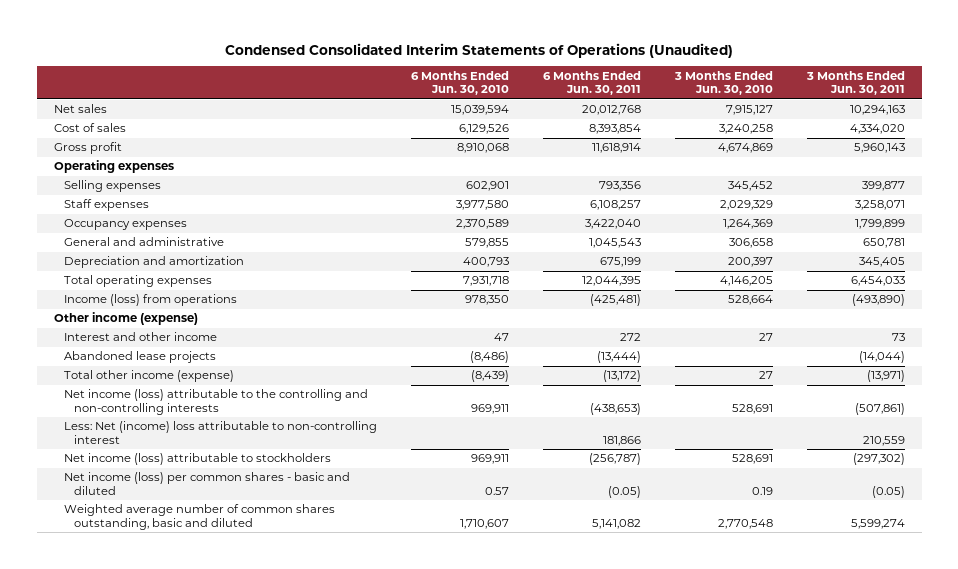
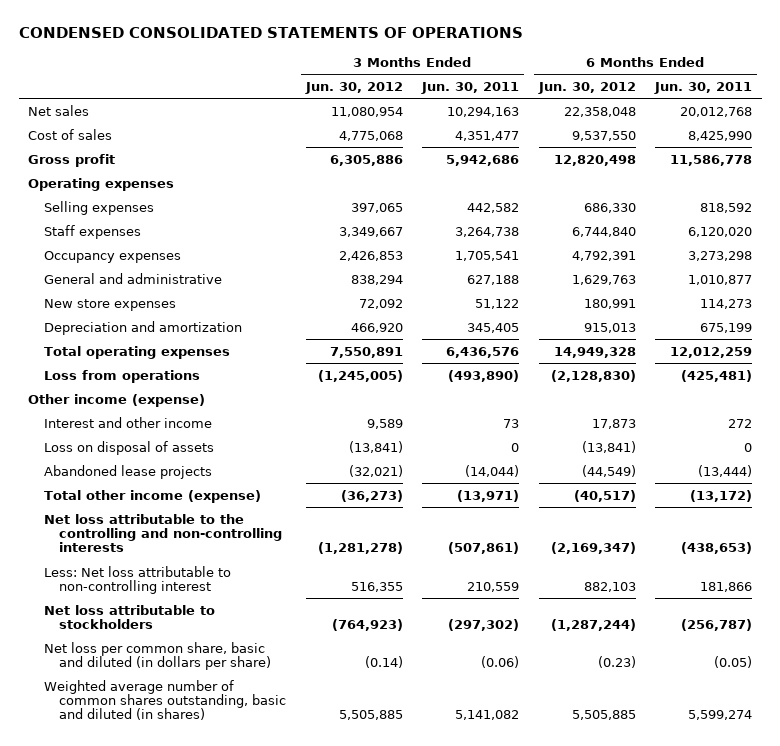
[225,42,734,58] Condensed Consolidated Interim Statements of Operations (Unaudited) -> [18,26,523,38] CONDENSED CONSOLIDATED STATEMENTS OF OPERATIONS
[410,70,509,96] 6 Months Ended Jun. 30, 2010 -> none
[673,70,773,96] 3 Months Ended Jun. 30, 2010 -> none
none -> [304,81,403,94] Jun. 30, 2012
none -> [537,81,636,94] Jun. 30, 2012
[588,124,641,135] 8,393,854 -> [688,130,753,141] 8,425,990
[849,124,905,135] 4,334,020 -> [455,130,520,141] 4,351,477
[591,143,641,154] 11,618,914 -> [670,154,753,166] 11,586,778
[853,143,905,154] 5,960,143 -> [446,154,520,166] 5,942,686
[598,181,641,192] 793,356 -> [700,202,753,213] 818,592
[861,181,905,192] 399,877 -> [467,202,520,213] 442,582
[589,200,641,211] 6,108,257 -> [688,226,753,237] 6,120,020
[854,200,905,211] 3,258,071 -> [455,226,520,237] 3,264,738
[584,219,641,230] 3,422,040 -> [688,250,753,261] 3,273,298
[854,219,905,230] 1,799,899 -> [455,250,520,261] 1,705,541
[588,238,641,249] 1,045,543 -> [688,274,753,285] 1,010,877
[862,238,905,249] 650,781 -> [467,274,520,285] 627,188
none -> [43,298,176,311] New store expenses
[581,276,641,287] 12,044,395 -> [670,346,753,358] 12,012,259
[850,276,905,287] 6,454,033 -> [446,346,520,358] 6,436,576
[63,294,237,307] Income (loss) from operations -> [43,369,200,383] Loss from operations
none -> [43,440,214,455] Loss on disposal of assets
[63,389,368,416] Net income (loss) attributable to the controlling and non-controlling interests -> [43,513,283,553] Net loss attributable to the controlling and non-controlling interests
[63,421,377,445] Less: Net (income) loss attributable to non-controlling interest -> [43,565,231,595] Less: Net loss attributable to non-controlling interest
[63,453,331,466] Net income (loss) attributable to stockholders -> [43,604,215,630] Net loss attributable to stockholders
[63,472,350,496] Net income (loss) per common shares - basic and diluted -> [43,641,272,671] Net loss per common share, basic and diluted (in dollars per share)
[871,486,905,499] (0.05) -> [481,656,520,669] (0.06)
[63,504,335,531] Weighted average number of common shares outstanding, basic and diluted -> [43,679,287,721] Weighted average number of common shares outstanding, basic and diluted (in shares)
[591,519,641,530] 5,141,082 -> [688,710,753,721] 5,599,274
[850,519,905,530] 5,599,274 -> [455,710,520,721] 5,141,082

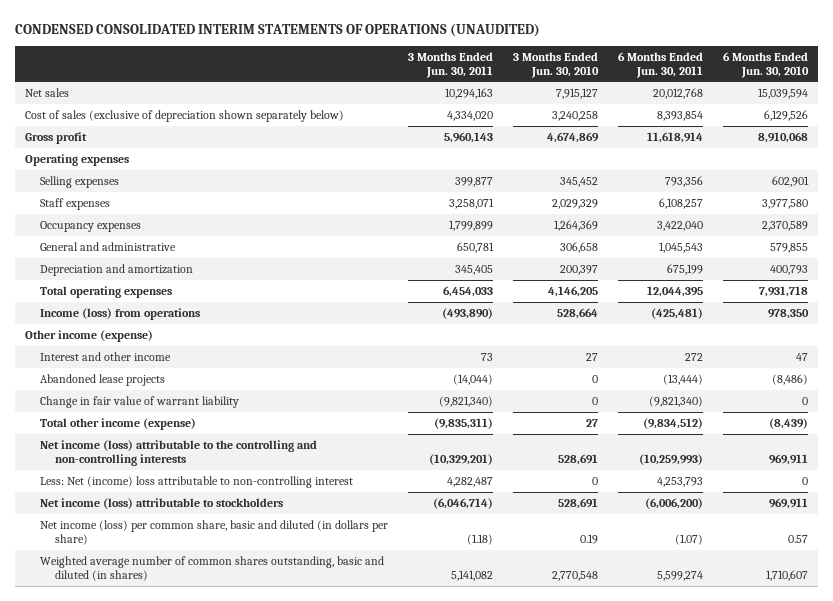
[18,26,523,38] CONDENSED CONSOLIDATED STATEMENTS OF OPERATIONS -> [15,22,541,37] CONDENSED CONSOLIDATED INTERIM STATEMENTS OF OPERATIONS (UNAUDITED)
[304,81,403,94] Jun. 30, 2012 -> none
[537,81,636,94] Jun. 30, 2012 -> none
none -> [513,51,600,78] 3 Months Ended Jun. 30, 2010
none -> [722,51,809,78] 6 Months Ended Jun. 30, 2010
[28,128,113,140] Cost of sales -> [25,109,345,122] Cost of sales (exclusive of depreciation shown separately below)
[455,130,520,141] 4,351,477 -> [447,110,494,121] 4,334,020
[688,130,753,141] 8,425,990 -> [657,110,704,121] 8,393,854
[446,154,520,166] 5,942,686 -> [444,131,494,143] 5,960,143
[670,154,753,166] 11,586,778 -> [647,131,704,143] 11,618,914
[43,298,176,311] New store expenses -> none
[467,202,520,213] 442,582 -> [455,176,494,187] 399,877
[700,202,753,213] 818,592 -> [665,175,704,187] 793,356
[455,226,520,237] 3,264,738 -> [449,197,495,209] 3,258,071
[688,226,753,237] 6,120,020 -> [659,197,704,209] 6,108,257
[455,250,520,261] 1,705,541 -> [449,219,494,231] 1,799,899
[688,250,753,261] 3,273,298 -> [657,220,704,231] 3,422,040
[467,274,520,285] 627,188 -> [457,241,495,253] 650,781
[688,274,753,285] 1,010,877 -> [659,241,704,253] 1,045,543
[446,346,520,358] 6,436,576 -> [443,285,494,297] 6,454,033
[670,346,753,358] 12,012,259 -> [647,285,704,297] 12,044,395
[43,369,200,383] Loss from operations -> [40,307,201,320] Income (loss) from operations
[43,440,214,455] Loss on disposal of assets -> none
none -> [40,395,240,408] Change in fair value of warrant liability
[457,489,520,502] (13,971) -> [434,417,494,429] (9,835,311)
[690,489,753,502] (13,172) -> [643,417,704,429] (9,834,512)
[43,513,283,553] Net loss attributable to the controlling and non-controlling interests -> [40,439,318,467] Net income (loss) attributable to the controlling and non-controlling interests
[448,542,520,555] (507,861) -> [429,454,494,466] (10,329,201)
[681,542,753,555] (438,653) -> [639,454,704,466] (10,259,993)
[43,565,231,595] Less: Net loss attributable to non-controlling interest -> [40,475,354,488] Less: Net (income) loss attributable to non-controlling interest
[467,582,520,593] 210,559 -> [447,476,494,487] 4,282,487
[700,582,753,593] 181,866 -> [657,476,704,487] 4,253,793
[43,604,215,630] Net loss attributable to stockholders -> [40,497,284,509] Net income (loss) attributable to stockholders
[448,619,520,632] (297,302) -> [433,497,494,509] (6,046,714)
[681,619,753,632] (256,787) -> [645,497,704,509] (6,006,200)
[43,641,272,671] Net loss per common share, basic and diluted (in dollars per share) -> [40,519,389,546] Net income (loss) per common share, basic and diluted (in dollars per share)
[481,656,520,669] (0.06) -> [467,534,494,546] (1.18)
[714,656,753,669] (0.05) -> [675,534,704,546] (1.07)

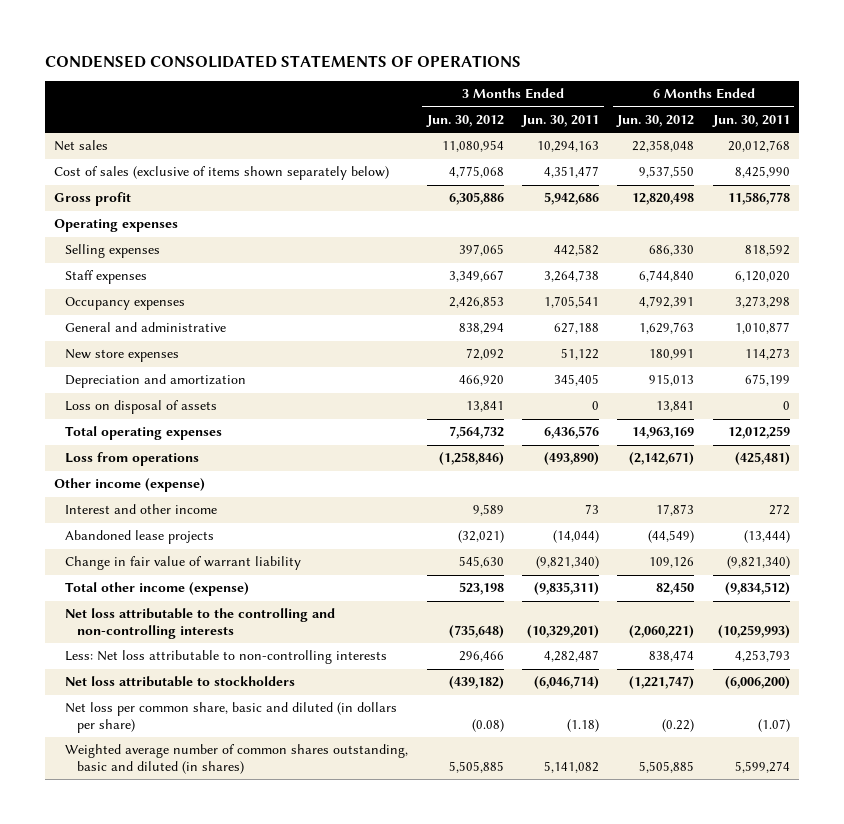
[15,22,541,37] CONDENSED CONSOLIDATED INTERIM STATEMENTS OF OPERATIONS (UNAUDITED) -> [44,54,521,68] CONDENSED CONSOLIDATED STATEMENTS OF OPERATIONS
[513,51,600,78] 3 Months Ended Jun. 30, 2010 -> none
[722,51,809,78] 6 Months Ended Jun. 30, 2010 -> none
none -> [425,115,504,128] Jun. 30, 2012
none -> [616,115,695,128] Jun. 30, 2012
[25,109,345,122] Cost of sales (exclusive of depreciation shown separately below) -> [53,166,389,181] Cost of sales (exclusive of items shown separately below)
[447,110,494,121] 4,334,020 -> [544,166,600,179] 4,351,477
[657,110,704,121] 8,393,854 -> [734,166,790,179] 8,425,990
[444,131,494,143] 5,960,143 -> [544,192,600,206] 5,942,686
[647,131,704,143] 11,618,914 -> [727,192,790,206] 11,586,778
[455,176,494,187] 399,877 -> [554,244,600,257] 442,582
[665,175,704,187] 793,356 -> [744,244,790,257] 818,592
[449,197,495,209] 3,258,071 -> [544,270,600,283] 3,264,738
[659,197,704,209] 6,108,257 -> [734,271,790,283] 6,120,020
[449,219,494,231] 1,799,899 -> [544,296,600,309] 1,705,541
[657,220,704,231] 3,422,040 -> [734,296,790,309] 3,273,298
[457,241,495,253] 650,781 -> [554,322,600,335] 627,188
[659,241,704,253] 1,045,543 -> [734,322,790,335] 1,010,877
none -> [65,349,180,363] New store expenses
none -> [65,400,218,415] Loss on disposal of assets
[443,285,494,297] 6,454,033 -> [544,426,600,440] 6,436,576
[647,285,704,297] 12,044,395 -> [727,426,790,440] 12,012,259
[40,307,201,320] Income (loss) from operations -> [65,452,200,467] Loss from operations
[40,439,318,467] Net income (loss) attributable to the controlling and non-controlling interests -> [65,608,336,639] Net loss attributable to the controlling and non-controlling interests
[40,475,354,488] Less: Net (income) loss attributable to non-controlling interest -> [65,650,388,665] Less: Net loss attributable to non-controlling interests
[40,497,284,509] Net income (loss) attributable to stockholders -> [65,676,296,688] Net loss attributable to stockholders
[40,519,389,546] Net income (loss) per common share, basic and diluted (in dollars per share) -> [65,702,398,733] Net loss per common share, basic and diluted (in dollars per share)

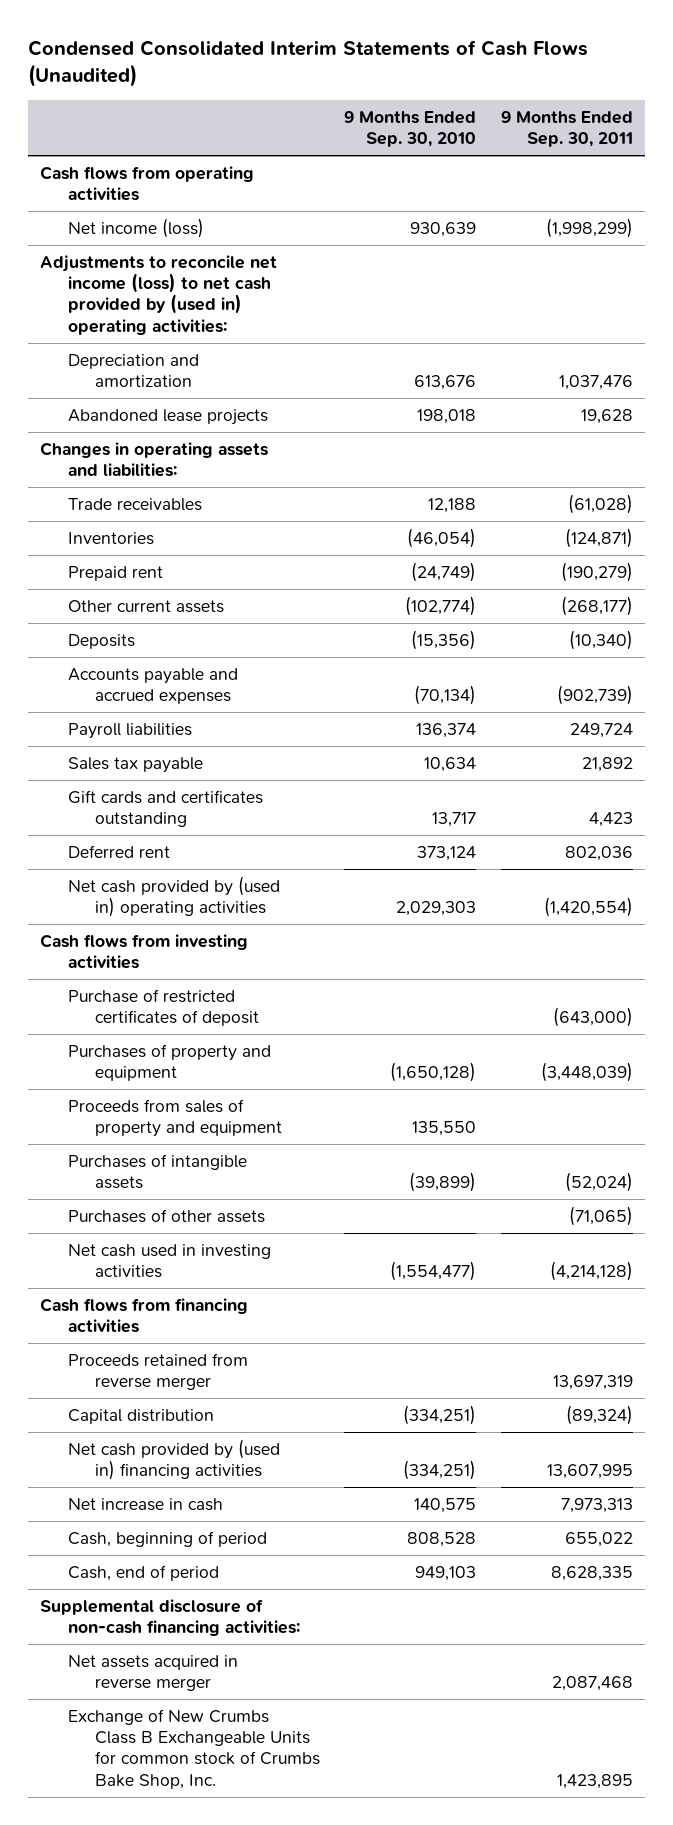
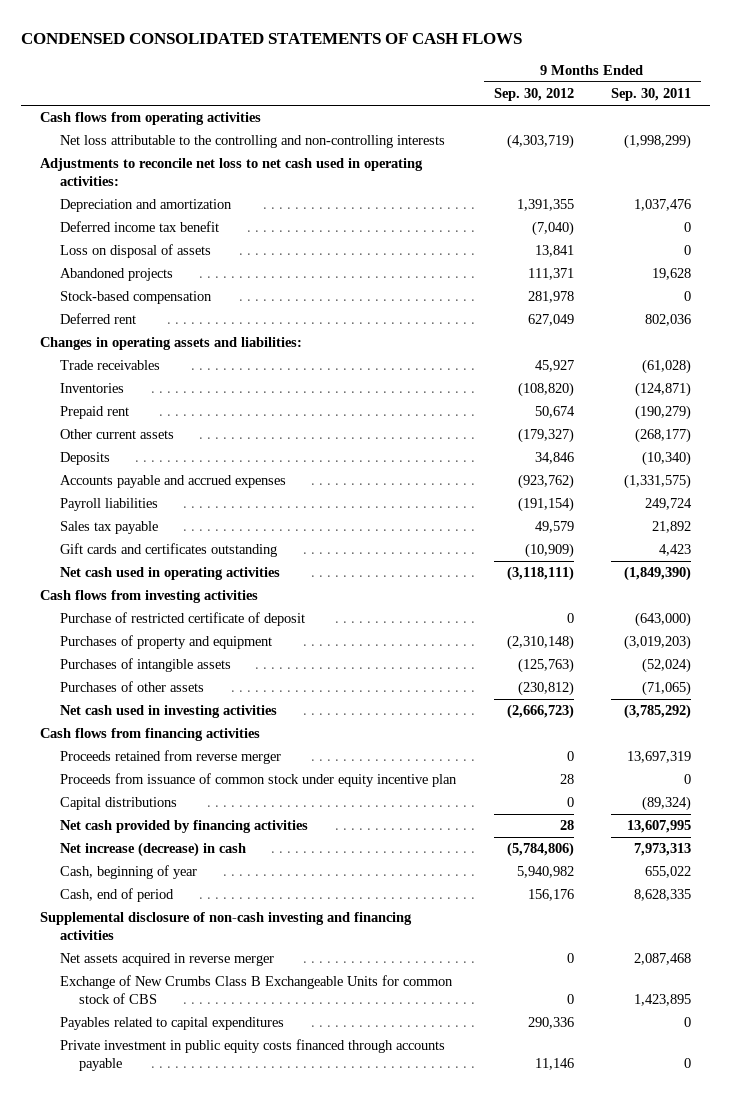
[27,40,588,88] Condensed Consolidated Interim Statements of Cash Flows (Unaudited) -> [21,33,523,45] CONDENSED CONSOLIDATED STATEMENTS OF CASH FLOWS
[344,110,477,148] 9 Months Ended Sep. 30, 2010 -> none
none -> [493,88,574,102] Sep. 30, 2012
[67,217,204,238] Net income (loss) -> [59,135,445,149] Net loss attributable to the controlling and non-controlling interests
[39,254,277,335] Adjustments to reconcile net income (loss) to net cash provided by (used in) operating activities: -> [40,158,424,186] Adjustments to reconcile net loss to net cash used in operating activities:
none -> [59,221,219,233] Deferred income tax benefit
none -> [59,244,211,259] Loss on disposal of assets
[67,408,268,425] Abandoned lease projects -> [59,268,173,282] Abandoned projects
none -> [59,291,212,305] Stock-based compensation
[67,844,170,858] Deferred rent -> [59,313,136,325] Deferred rent
[556,685,633,706] (902,739) -> [624,474,692,490] (1,331,575)
[67,875,280,918] Net cash provided by (used in) operating activities -> [59,567,280,581] Net cash used in operating activities
[543,897,633,918] (1,420,554) -> [624,566,692,582] (1,849,390)
[67,1098,283,1138] Proceeds from sales of property and equipment -> none
[67,988,260,1027] Purchase of restricted certificates of deposit -> [59,612,305,627] Purchase of restricted certificate of deposit
[540,1062,633,1083] (3,448,039) -> [624,635,692,651] (3,019,203)
[549,1261,633,1282] (4,214,128) -> [624,704,692,720] (3,785,292)
none -> [59,773,457,788] Proceeds from issuance of common stock under equity incentive plan
[67,1408,214,1424] Capital distribution -> [59,797,177,811] Capital distributions
[67,1438,280,1481] Net cash provided by (used in) financing activities -> [59,820,308,834] Net cash provided by financing activities
[67,1497,223,1511] Net increase in cash -> [59,842,246,858] Net increase (decrease) in cash
[67,1530,267,1547] Cash, beginning of period -> [59,865,197,880] Cash, beginning of year
[39,1598,300,1637] Supplemental disclosure of non-cash financing activities: -> [40,912,413,940] Supplemental disclosure of non-cash investing and financing activities
[67,1708,321,1789] Exchange of New Crumbs Class B Exchangeable Units for common stock of Crumbs Bake Shop, Inc. -> [59,975,453,1004] Exchange of New Crumbs Class B Exchangeable Units for common stock of CBS
none -> [59,1017,284,1031] Payables related to capital expenditures
none -> [59,1039,445,1071] Private investment in public equity costs financed through accounts payable

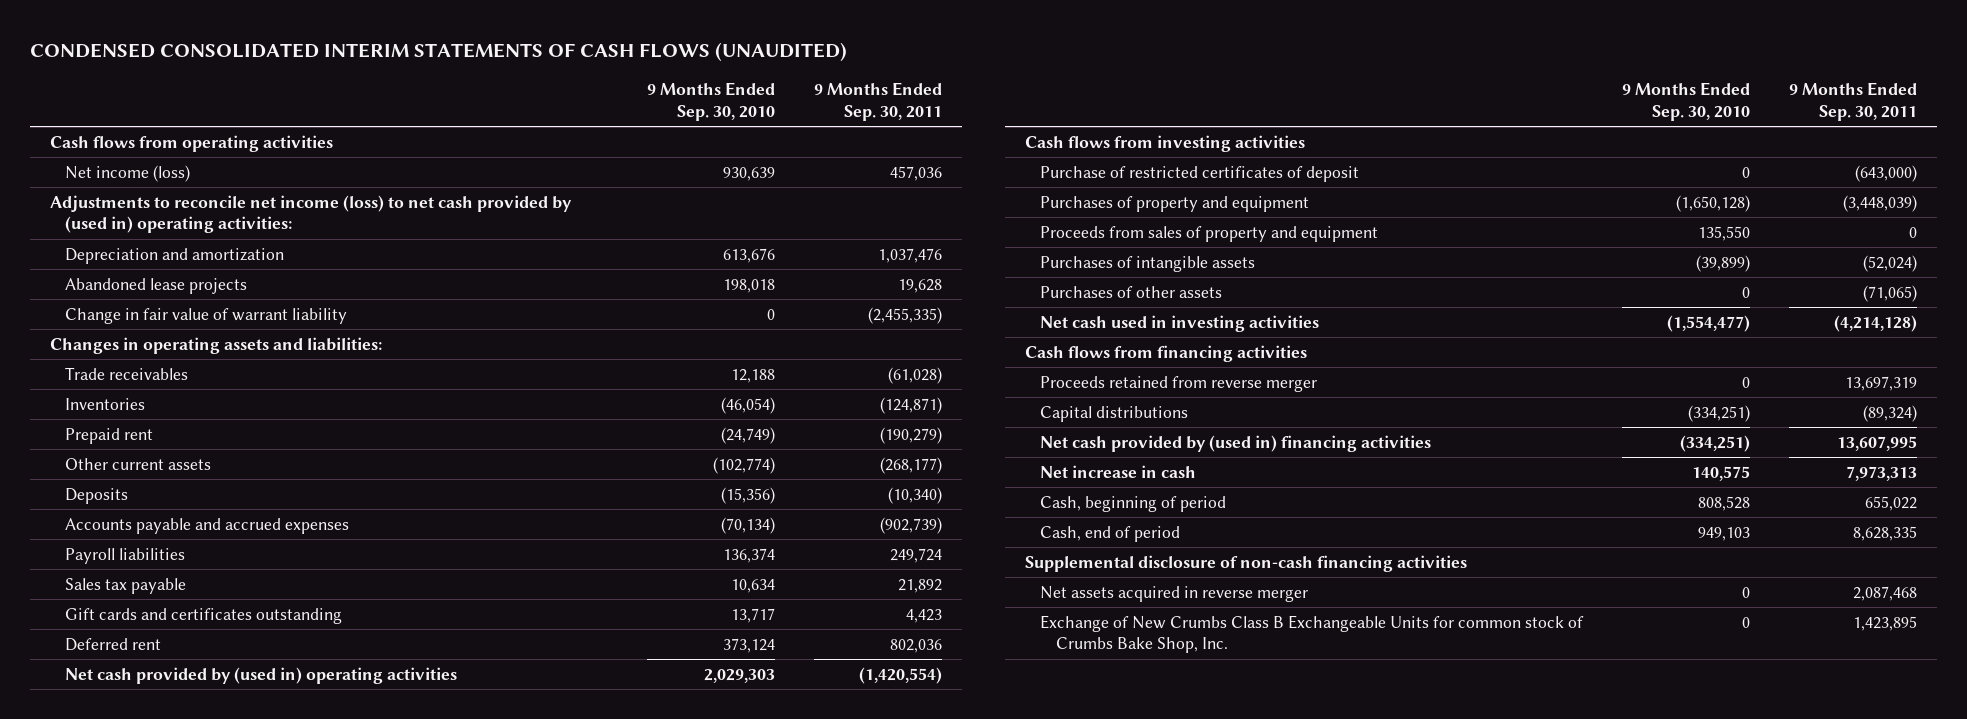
[21,33,523,45] CONDENSED CONSOLIDATED STATEMENTS OF CASH FLOWS -> [30,42,848,63] CONDENSED CONSOLIDATED INTERIM STATEMENTS OF CASH FLOWS (UNAUDITED)
[493,88,574,102] Sep. 30, 2012 -> none
none -> [647,82,776,121] 9 Months Ended Sep. 30, 2010
[59,135,445,149] Net loss attributable to the controlling and non-controlling interests -> [65,164,191,182] Net income (loss)
[624,134,692,150] (1,998,299) -> [890,165,943,181] 457,036
[40,158,424,186] Adjustments to reconcile net loss to net cash used in operating activities: -> [49,194,572,234] Adjustments to reconcile net income (loss) to net cash provided by (used in) operating activities:
[59,221,219,233] Deferred income tax benefit -> none
[59,244,211,259] Loss on disposal of assets -> none
[59,291,212,305] Stock-based compensation -> none
[59,268,173,282] Abandoned projects -> [65,277,248,294] Abandoned lease projects
none -> [65,307,348,324] Change in fair value of warrant liability
[624,474,692,490] (1,331,575) -> [880,516,943,534] (902,739)
[59,313,136,325] Deferred rent -> [65,637,162,651] Deferred rent
[59,567,280,581] Net cash used in operating activities -> [65,666,458,684] Net cash provided by (used in) operating activities
[624,566,692,582] (1,849,390) -> [859,666,943,684] (1,420,554)
[59,612,305,627] Purchase of restricted certificate of deposit -> [1040,165,1360,182] Purchase of restricted certificates of deposit
[624,635,692,651] (3,019,203) -> [1843,194,1918,212] (3,448,039)
none -> [1040,225,1379,242] Proceeds from sales of property and equipment
[624,704,692,720] (3,785,292) -> [1834,314,1918,332] (4,214,128)
[59,773,457,788] Proceeds from issuance of common stock under equity incentive plan -> none
[59,820,308,834] Net cash provided by financing activities -> [1040,434,1432,452] Net cash provided by (used in) financing activities
[59,842,246,858] Net increase (decrease) in cash -> [1040,464,1197,478] Net increase in cash
[59,865,197,880] Cash, beginning of year -> [1040,495,1227,512] Cash, beginning of period
[40,912,413,940] Supplemental disclosure of non-cash investing and financing activities -> [1024,554,1467,572] Supplemental disclosure of non-cash financing activities
[59,1017,284,1031] Payables related to capital expenditures -> none
[59,1039,445,1071] Private investment in public equity costs financed through accounts payable -> none
[59,975,453,1004] Exchange of New Crumbs Class B Exchangeable Units for common stock of CBS -> [1040,614,1585,654] Exchange of New Crumbs Class B Exchangeable Units for common stock of Crumbs Bake Shop, Inc.

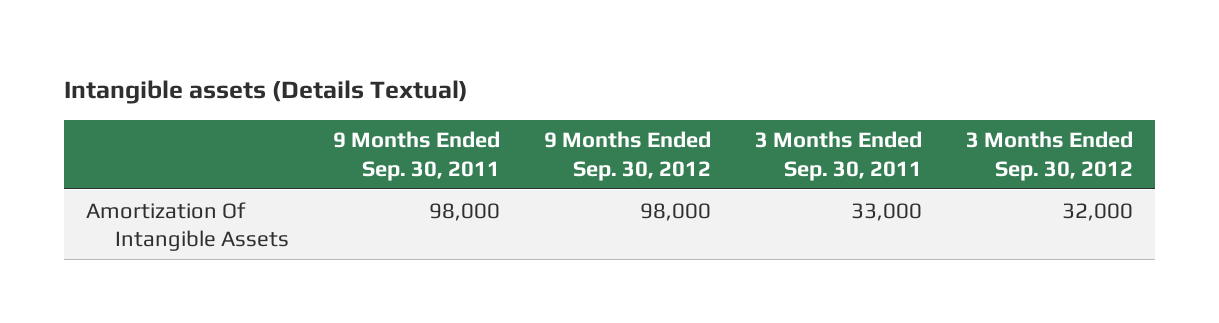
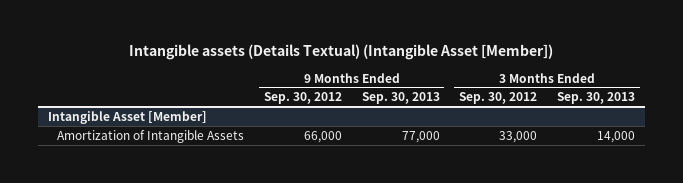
[64,79,469,104] Intangible assets (Details Textual) -> [129,44,554,61] Intangible assets (Details Textual) (Intangible Asset [Member])
[332,131,500,181] 9 Months Ended Sep. 30, 2011 -> none
[754,131,922,181] 3 Months Ended Sep. 30, 2011 -> none
none -> [361,92,440,105] Sep. 30, 2013
none -> [557,92,636,105] Sep. 30, 2013
none -> [47,110,207,124] Intangible Asset [Member]
[86,201,289,251] Amortization Of Intangible Assets -> [56,129,244,143] Amortization of Intangible Assets
[639,202,711,221] 98,000 -> [303,130,342,143] 66,000
[1062,202,1134,221] 32,000 -> [499,130,538,143] 33,000

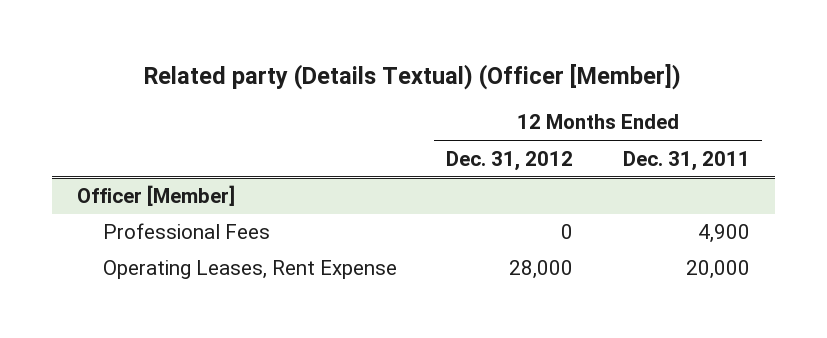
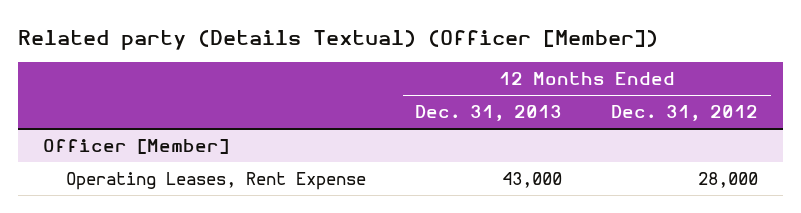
[622,150,750,171] Dec. 31, 2011 -> none
none -> [414,105,562,122] Dec. 31, 2013
[102,223,270,240] Professional Fees -> none

